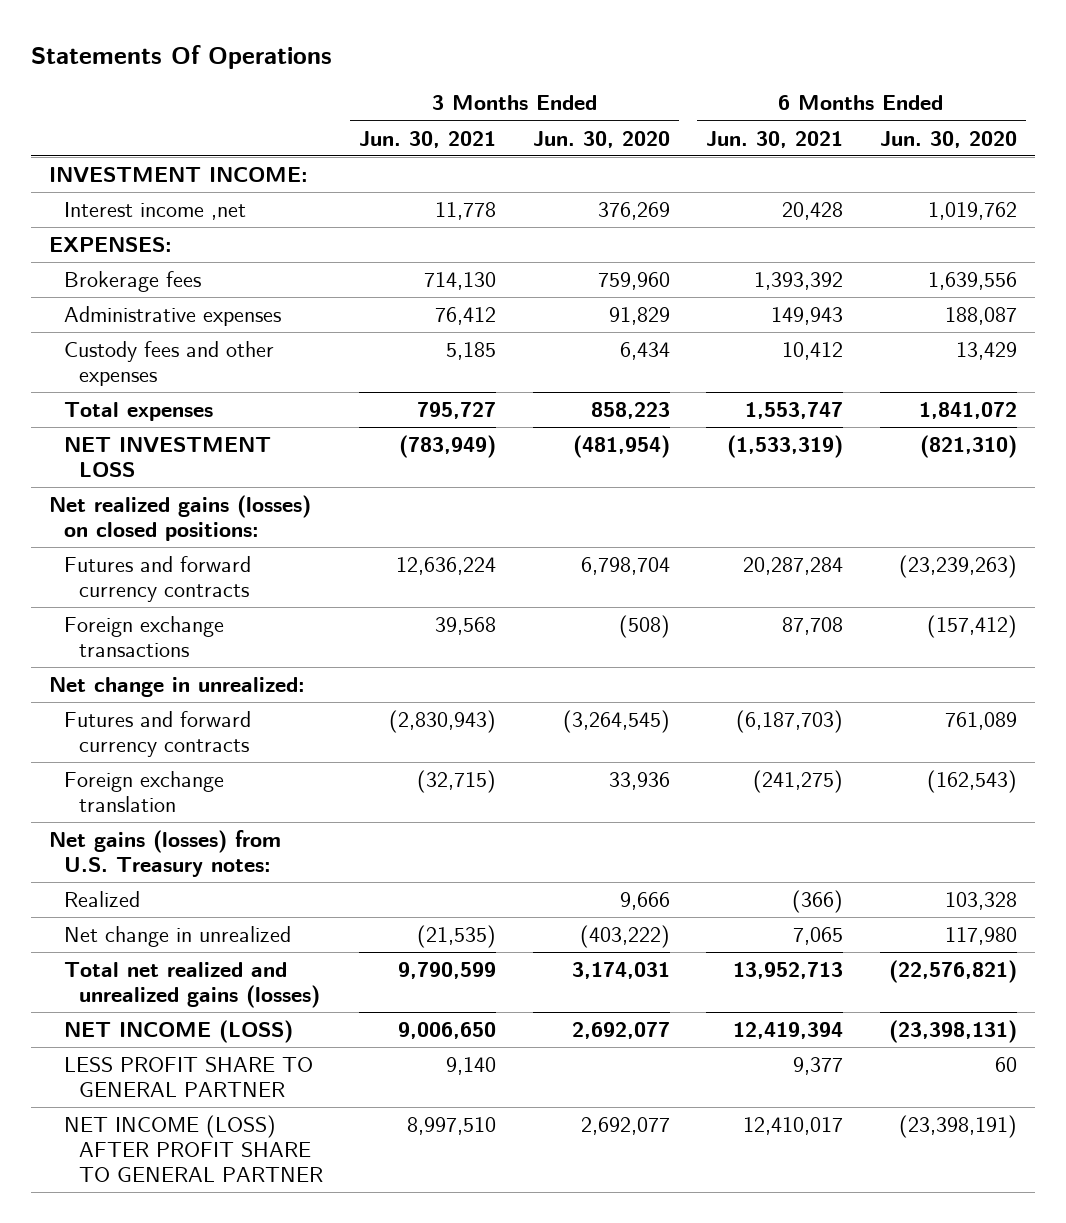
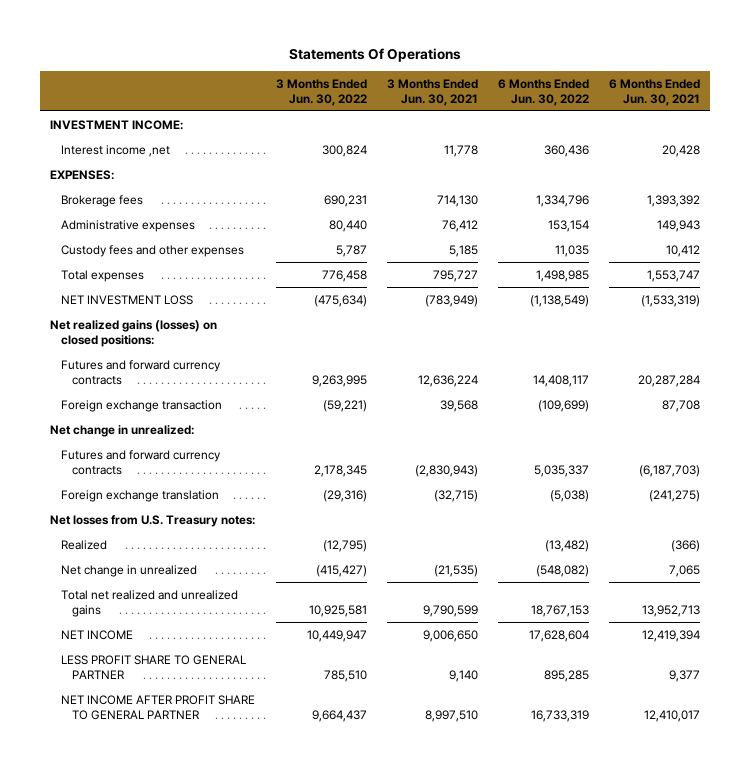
[532,130,670,148] Jun. 30, 2020 -> none
[879,130,1017,148] Jun. 30, 2020 -> none
none -> [275,78,367,106] 3 Months Ended Jun. 30, 2022
none -> [498,78,590,106] 6 Months Ended Jun. 30, 2022
[64,616,225,658] Foreign exchange transactions -> [61,399,223,412] Foreign exchange transaction
[49,830,282,878] Net gains (losses) from U.S. Treasury notes: -> [50,514,256,527] Net losses from U.S. Treasury notes:
[64,962,321,1009] Total net realized and unrealized gains (losses) -> [61,589,239,617] Total net realized and unrealized gains
[64,1020,294,1044] NET INCOME (LOSS) -> [61,629,134,640] NET INCOME
[64,1115,324,1183] NET INCOME (LOSS) AFTER PROFIT SHARE TO GENERAL PARTNER -> [61,694,256,720] NET INCOME AFTER PROFIT SHARE TO GENERAL PARTNER

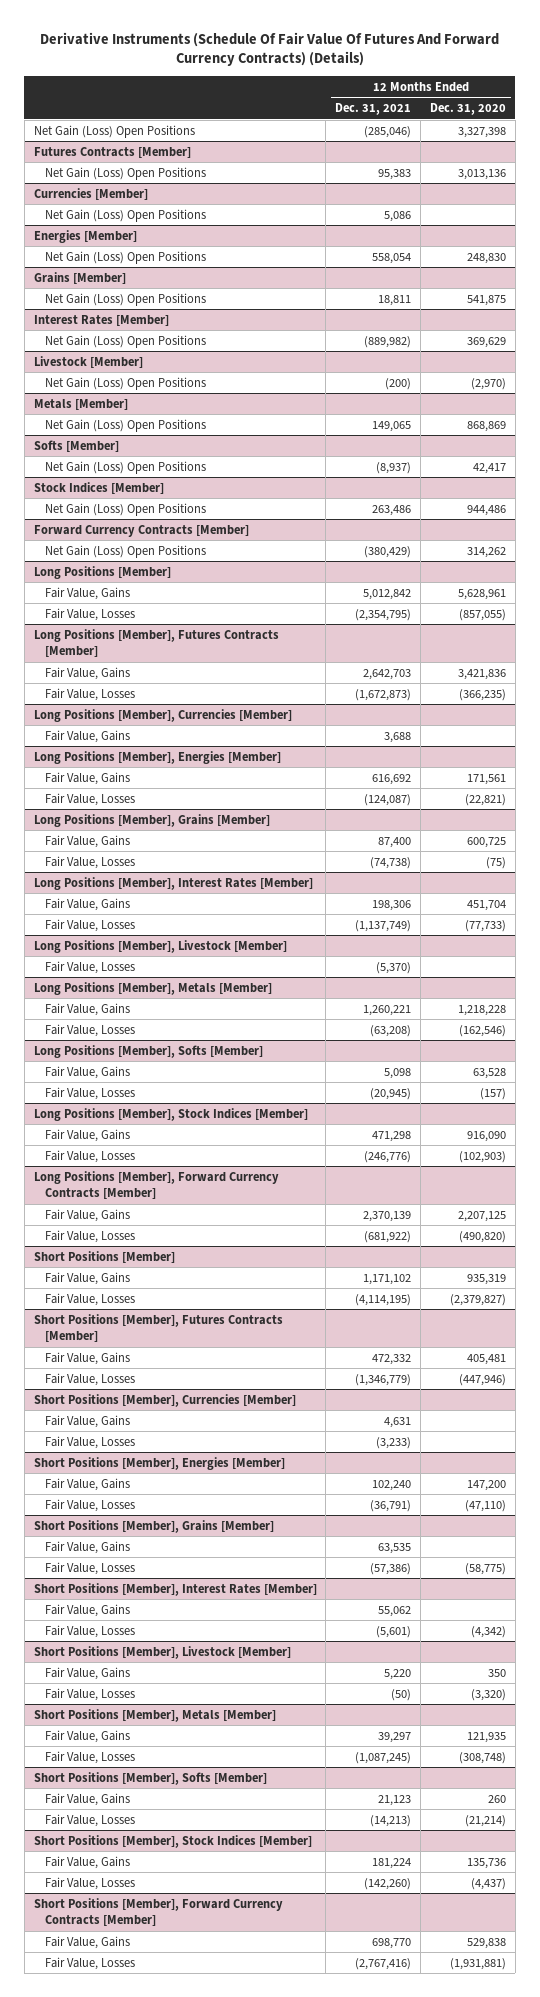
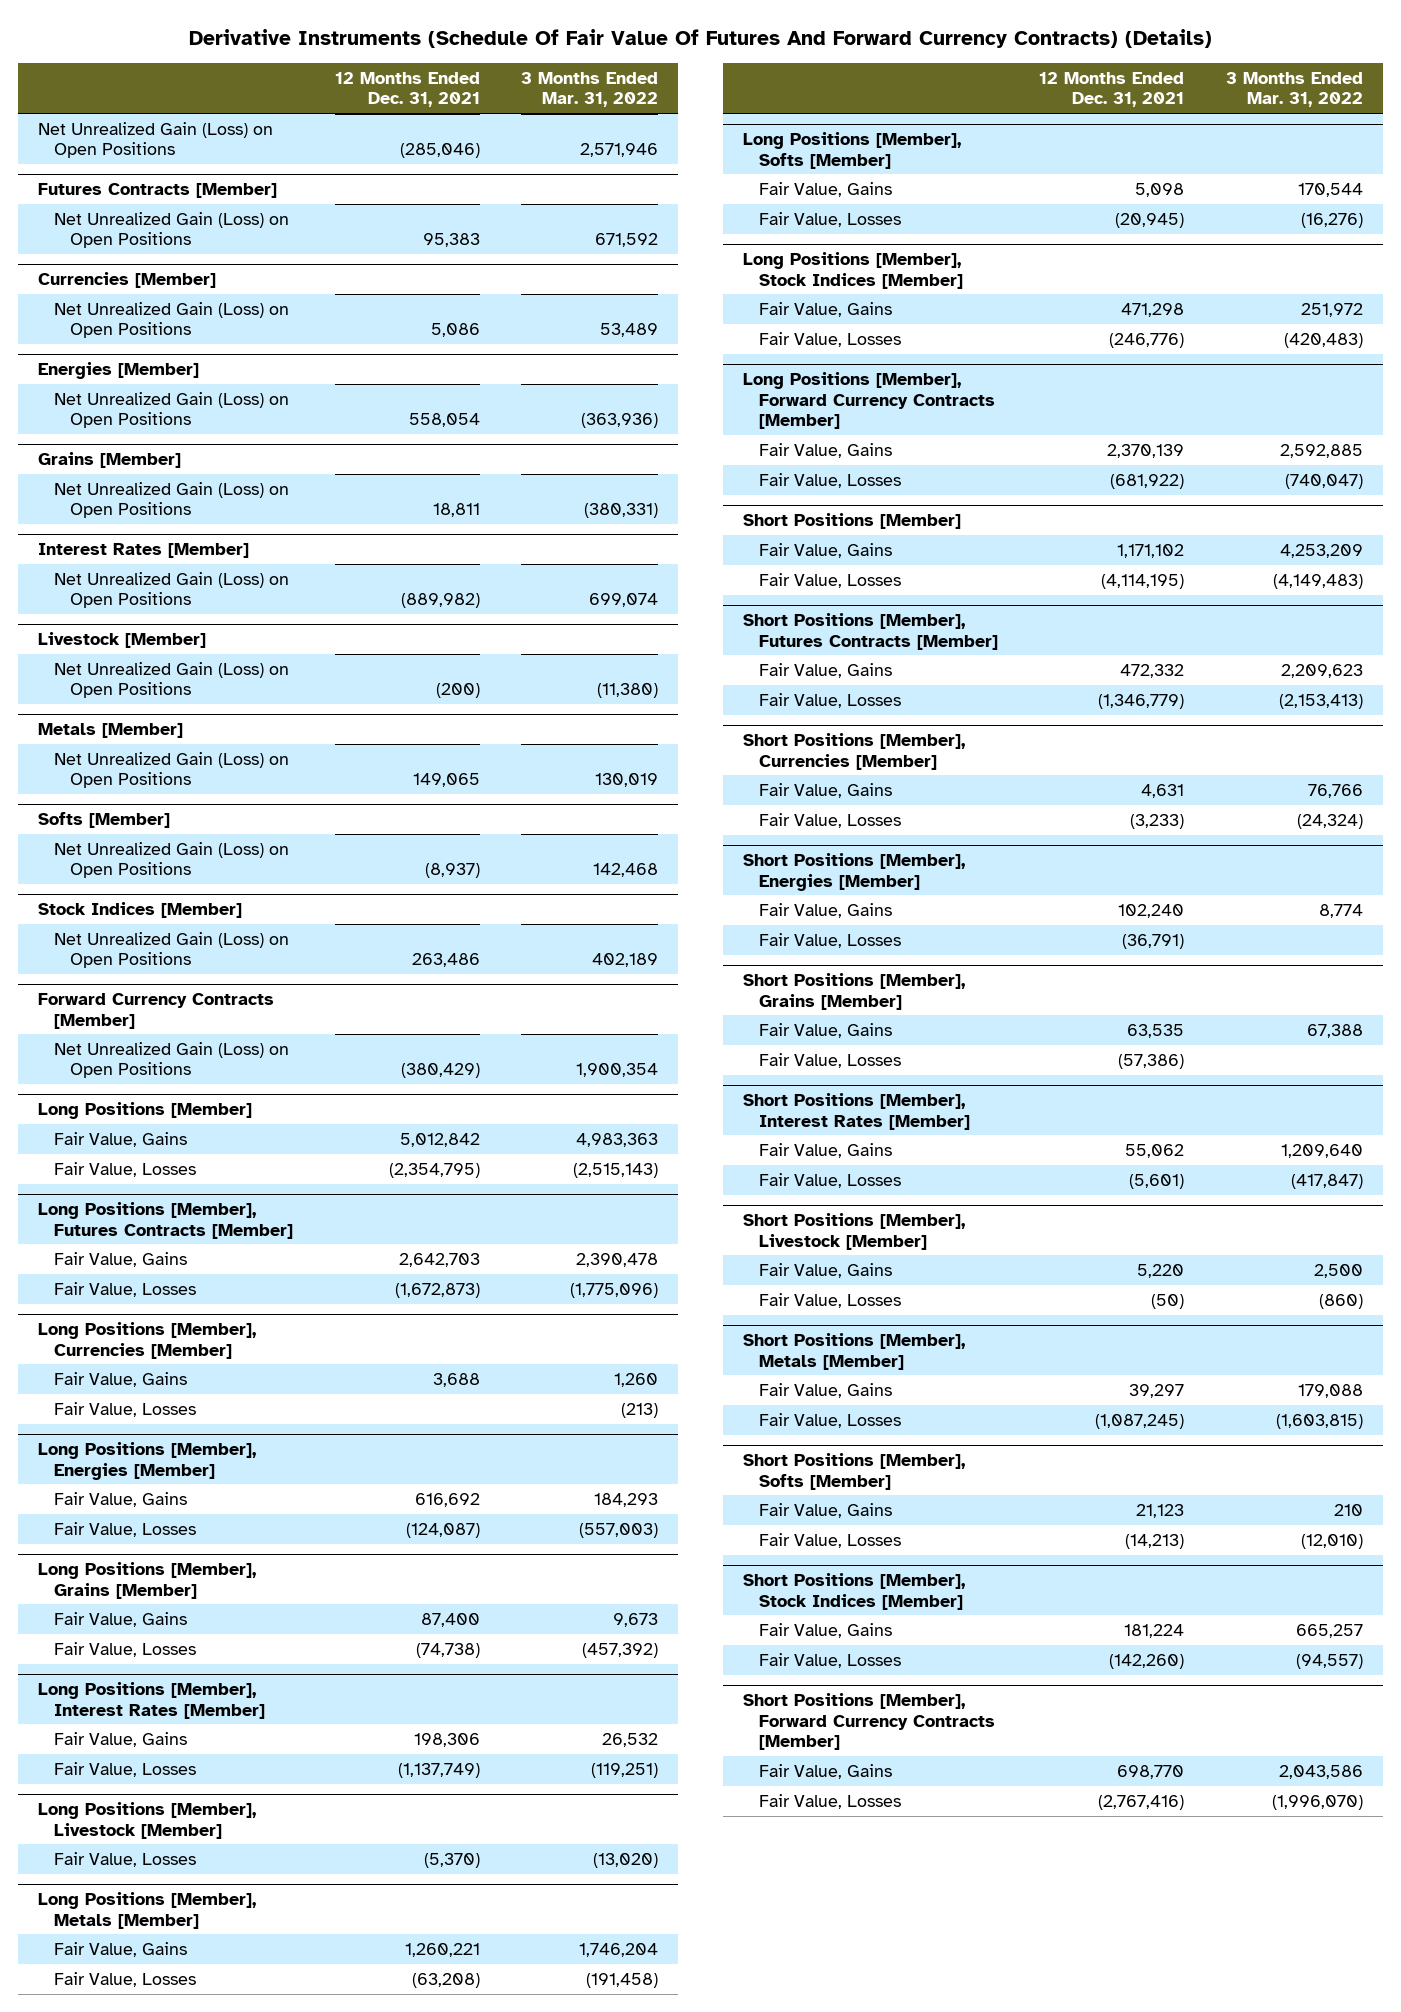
[429,103,506,116] Dec. 31, 2020 -> none
none -> [520,71,658,108] 3 Months Ended Mar. 31, 2022
[33,124,195,138] Net Gain (Loss) Open Positions -> [38,121,274,159] Net Unrealized Gain (Loss) on Open Positions
[44,166,206,180] Net Gain (Loss) Open Positions -> [54,211,290,249] Net Unrealized Gain (Loss) on Open Positions
[44,208,206,222] Net Gain (Loss) Open Positions -> [54,301,290,339] Net Unrealized Gain (Loss) on Open Positions
[44,250,206,264] Net Gain (Loss) Open Positions -> [54,391,290,429] Net Unrealized Gain (Loss) on Open Positions
[44,292,206,306] Net Gain (Loss) Open Positions -> [54,481,290,519] Net Unrealized Gain (Loss) on Open Positions
[44,334,206,348] Net Gain (Loss) Open Positions -> [54,571,290,609] Net Unrealized Gain (Loss) on Open Positions
[44,376,206,390] Net Gain (Loss) Open Positions -> [54,661,290,699] Net Unrealized Gain (Loss) on Open Positions
[44,418,206,432] Net Gain (Loss) Open Positions -> [54,751,290,789] Net Unrealized Gain (Loss) on Open Positions
[44,460,206,474] Net Gain (Loss) Open Positions -> [54,841,290,879] Net Unrealized Gain (Loss) on Open Positions
[44,502,206,516] Net Gain (Loss) Open Positions -> [54,931,290,969] Net Unrealized Gain (Loss) on Open Positions
[44,544,206,558] Net Gain (Loss) Open Positions -> [54,1041,290,1079] Net Unrealized Gain (Loss) on Open Positions
none -> [54,1401,197,1417] Fair Value, Losses

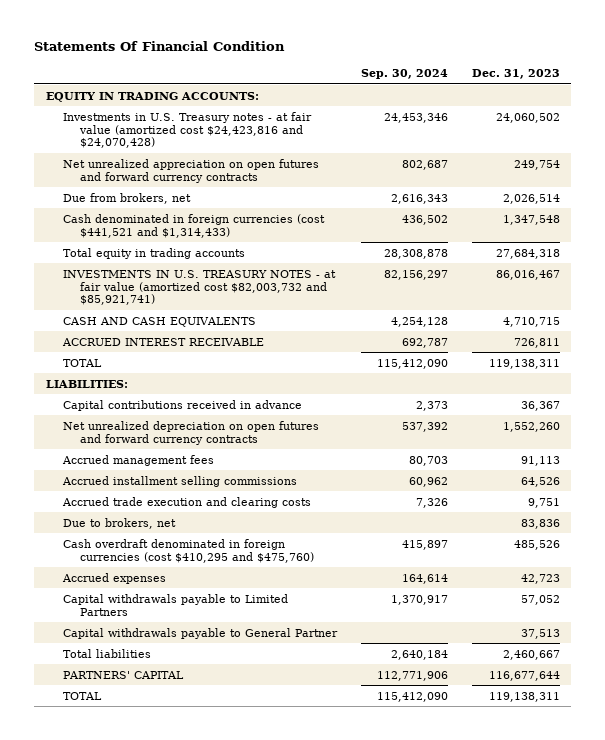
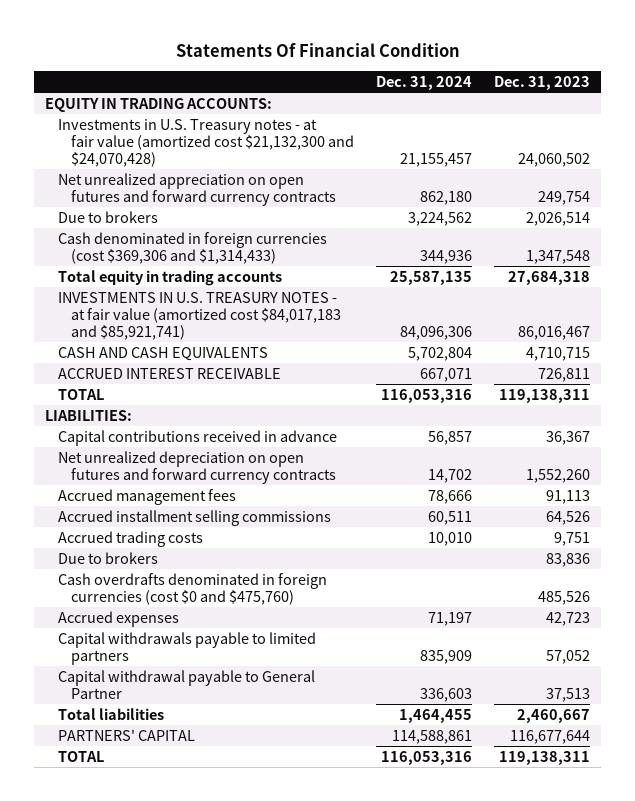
[360,68,448,79] Sep. 30, 2024 -> none
none -> [375,75,472,90] Dec. 31, 2024
[63,111,313,149] Investments in U.S. Treasury notes - at fair value (amortized cost $24,423,816 and $24,070,428) -> [58,118,355,167] Investments in U.S. Treasury notes - at fair value (amortized cost $21,132,300 and $24,070,428)
[63,192,192,204] Due from brokers, net -> [58,210,159,223] Due to brokers
[63,213,326,238] Cash denominated in foreign currencies (cost $441,521 and $1,314,433) -> [58,231,328,264] Cash denominated in foreign currencies (cost $369,306 and $1,314,433)
[63,269,337,306] INVESTMENTS IN U.S. TREASURY NOTES - at fair value (amortized cost $82,003,732 and $85,921,741) -> [58,291,342,340] INVESTMENTS IN U.S. TREASURY NOTES - at fair value (amortized cost $84,017,183 and $85,921,741)
[62,496,312,508] Accrued trade execution and clearing costs -> [58,530,204,547] Accrued trading costs
[63,517,177,529] Due to brokers, net -> [58,551,159,564] Due to brokers
[63,538,315,563] Cash overdraft denominated in foreign currencies (cost $410,295 and $475,760) -> [58,572,328,605] Cash overdrafts denominated in foreign currencies (cost $0 and $475,760)
[63,593,289,616] Capital withdrawals payable to Limited Partners -> [58,631,317,665] Capital withdrawals payable to limited partners
[63,627,339,639] Capital withdrawals payable to General Partner -> [58,669,316,699] Capital withdrawal payable to General Partner

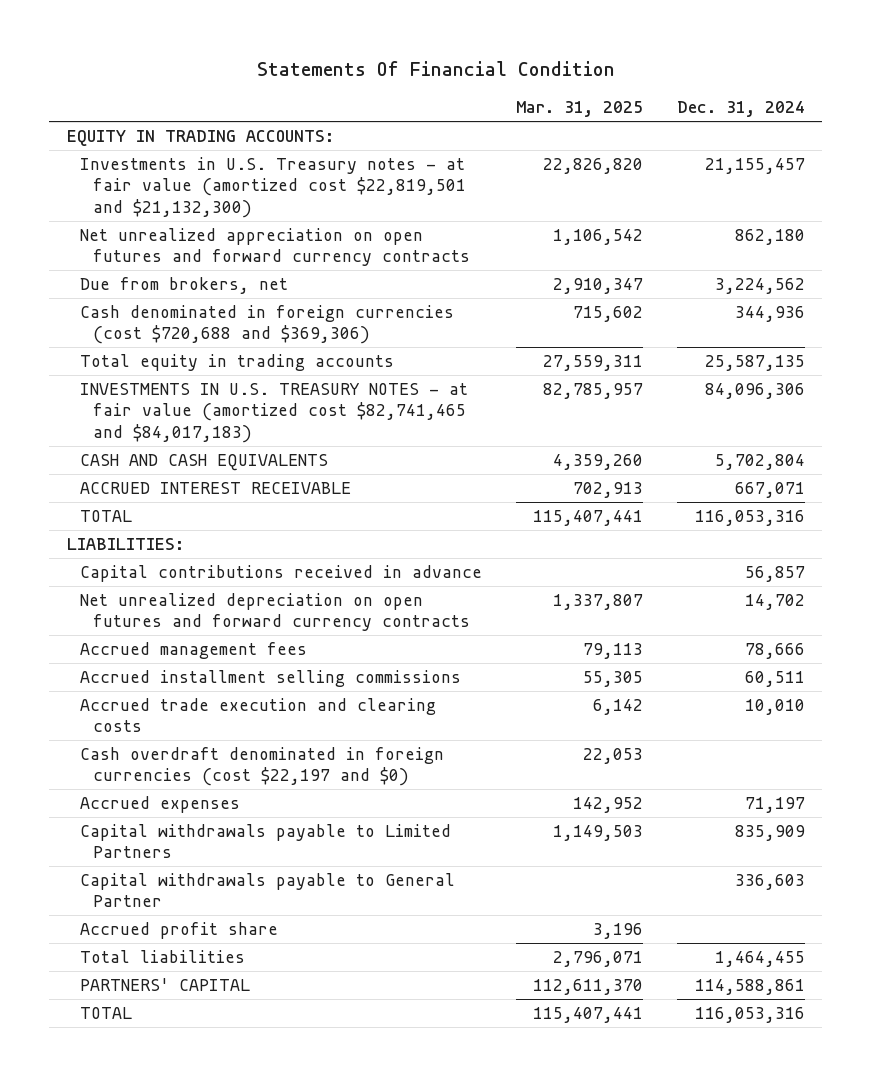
[493,75,590,90] Dec. 31, 2023 -> none
none -> [515,101,643,118] Mar. 31, 2025
[58,118,355,167] Investments in U.S. Treasury notes - at fair value (amortized cost $21,132,300 and $24,070,428) -> [79,156,466,219] Investments in U.S. Treasury notes - at fair value (amortized cost $22,819,501 and $21,132,300)
[58,210,159,223] Due to brokers -> [79,276,288,294] Due from brokers, net
[58,231,328,264] Cash denominated in foreign currencies (cost $369,306 and $1,314,433) -> [79,304,454,345] Cash denominated in foreign currencies (cost $720,688 and $369,306)
[58,291,342,340] INVESTMENTS IN U.S. TREASURY NOTES - at fair value (amortized cost $84,017,183 and $85,921,741) -> [79,382,468,444] INVESTMENTS IN U.S. TREASURY NOTES - at fair value (amortized cost $82,741,465 and $84,017,183)
[58,530,204,547] Accrued trading costs -> none
[58,551,159,564] Due to brokers -> none
none -> [79,697,436,733] Accrued trade execution and clearing costs
[58,572,328,605] Cash overdrafts denominated in foreign currencies (cost $0 and $475,760) -> [79,746,444,787] Cash overdraft denominated in foreign currencies (cost $22,197 and $0)
[58,631,317,665] Capital withdrawals payable to limited partners -> [79,823,451,859] Capital withdrawals payable to Limited Partners
[58,669,316,699] Capital withdrawal payable to General Partner -> [79,872,455,908] Capital withdrawals payable to General Partner
none -> [79,921,278,939] Accrued profit share

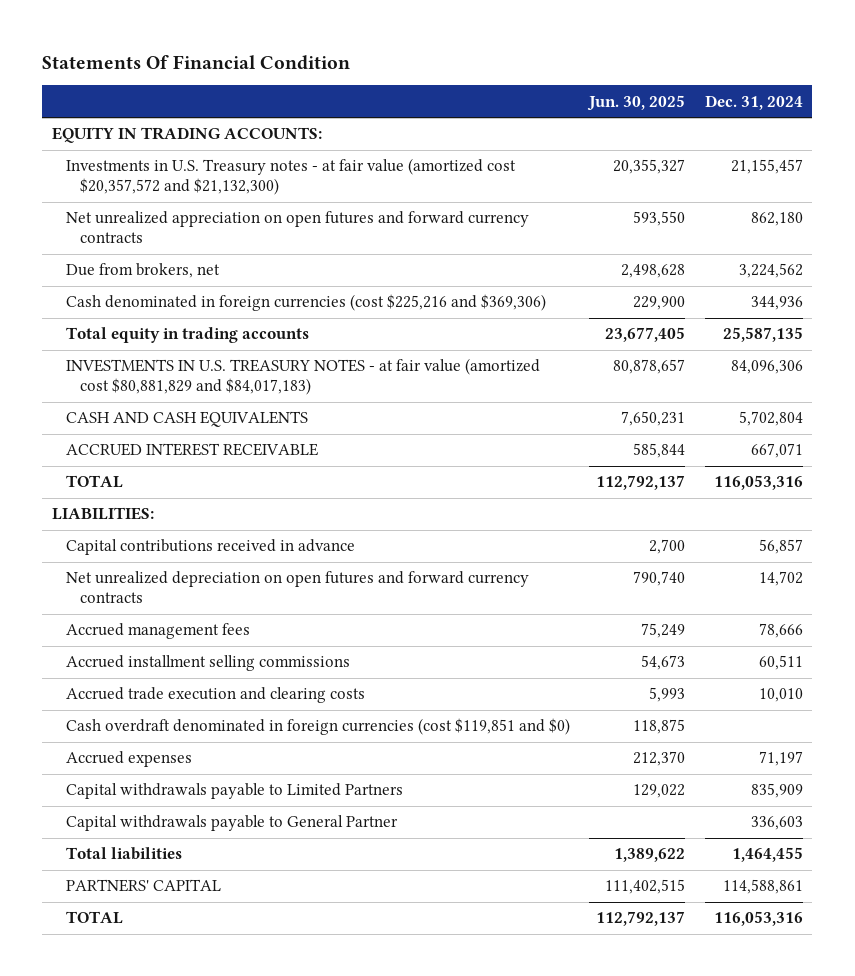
[515,101,643,118] Mar. 31, 2025 -> none
none -> [587,94,686,111] Jun. 30, 2025
[79,156,466,219] Investments in U.S. Treasury notes - at fair value (amortized cost $22,819,501 and $21,132,300) -> [65,158,516,196] Investments in U.S. Treasury notes - at fair value (amortized cost $20,357,572 and $21,132,300)
[79,304,454,345] Cash denominated in foreign currencies (cost $720,688 and $369,306) -> [65,294,546,312] Cash denominated in foreign currencies (cost $225,216 and $369,306)
[79,382,468,444] INVESTMENTS IN U.S. TREASURY NOTES - at fair value (amortized cost $82,741,465 and $84,017,183) -> [65,358,540,396] INVESTMENTS IN U.S. TREASURY NOTES - at fair value (amortized cost $80,881,829 and $84,017,183)
[79,746,444,787] Cash overdraft denominated in foreign currencies (cost $22,197 and $0) -> [65,718,570,736] Cash overdraft denominated in foreign currencies (cost $119,851 and $0)
[79,921,278,939] Accrued profit share -> none

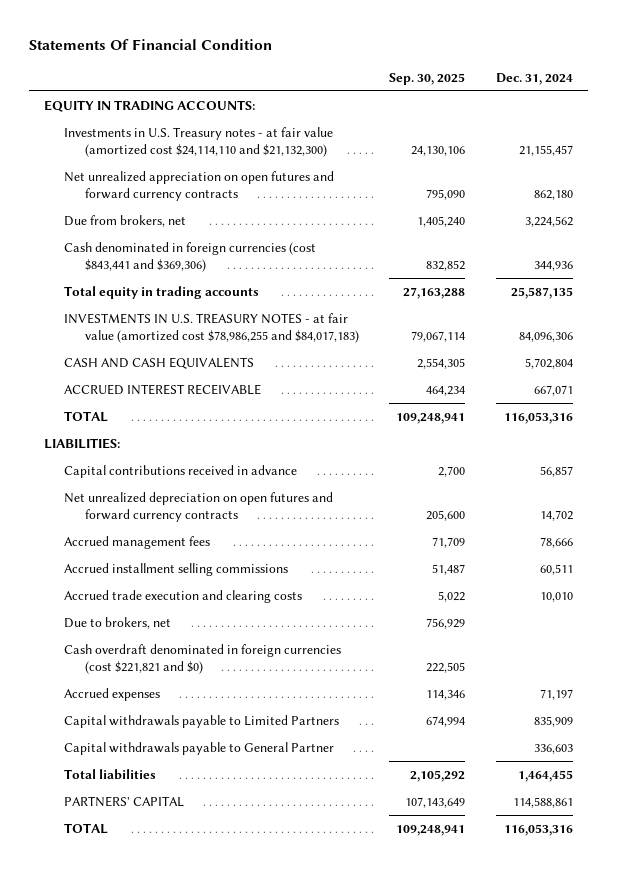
[587,94,686,111] Jun. 30, 2025 -> none
none -> [389,72,466,85] Sep. 30, 2025
[65,158,516,196] Investments in U.S. Treasury notes - at fair value (amortized cost $20,357,572 and $21,132,300) -> [64,126,334,157] Investments in U.S. Treasury notes - at fair value (amortized cost $24,114,110 and $21,132,300)
[65,294,546,312] Cash denominated in foreign currencies (cost $225,216 and $369,306) -> [64,241,317,272] Cash denominated in foreign currencies (cost $843,441 and $369,306)
[65,358,540,396] INVESTMENTS IN U.S. TREASURY NOTES - at fair value (amortized cost $80,881,829 and $84,017,183) -> [64,312,359,343] INVESTMENTS IN U.S. TREASURY NOTES - at fair value (amortized cost $78,986,255 and $84,017,183)
none -> [64,616,172,629] Due to brokers, net
[65,718,570,736] Cash overdraft denominated in foreign currencies (cost $119,851 and $0) -> [64,643,342,674] Cash overdraft denominated in foreign currencies (cost $221,821 and $0)

